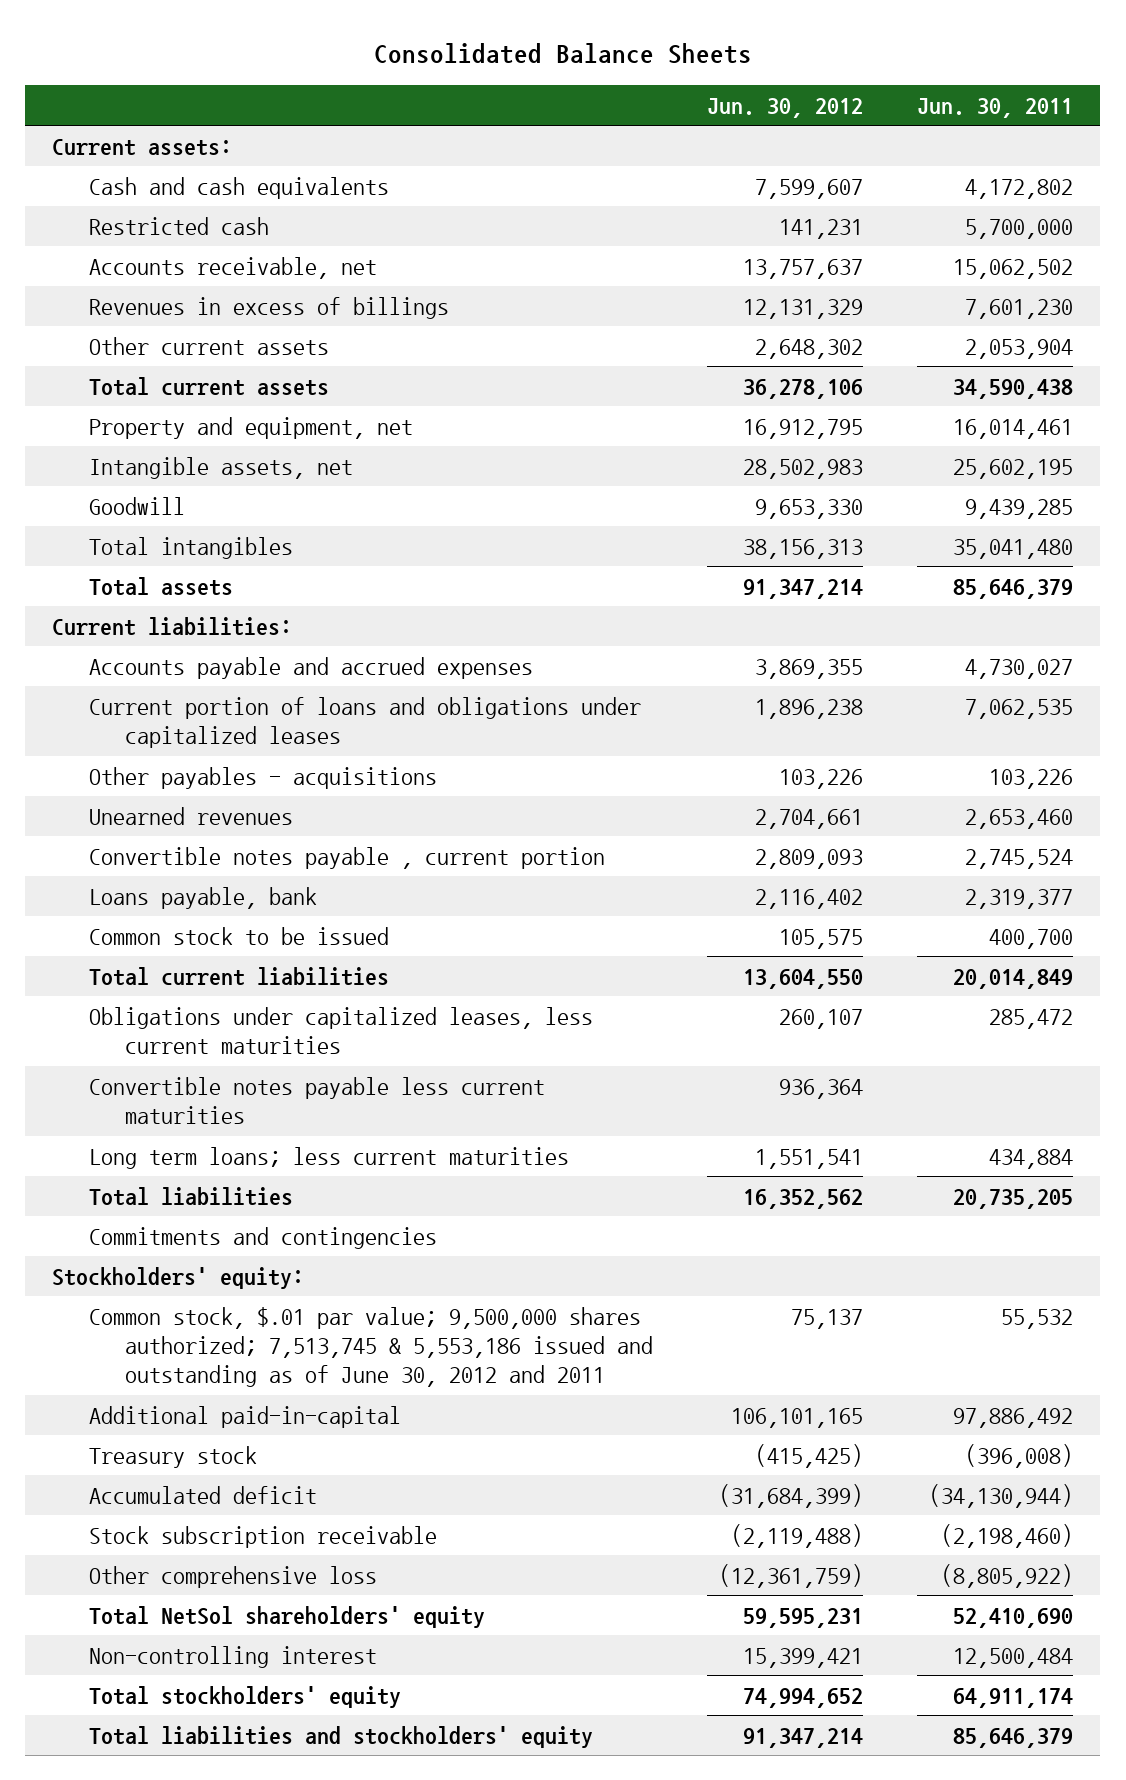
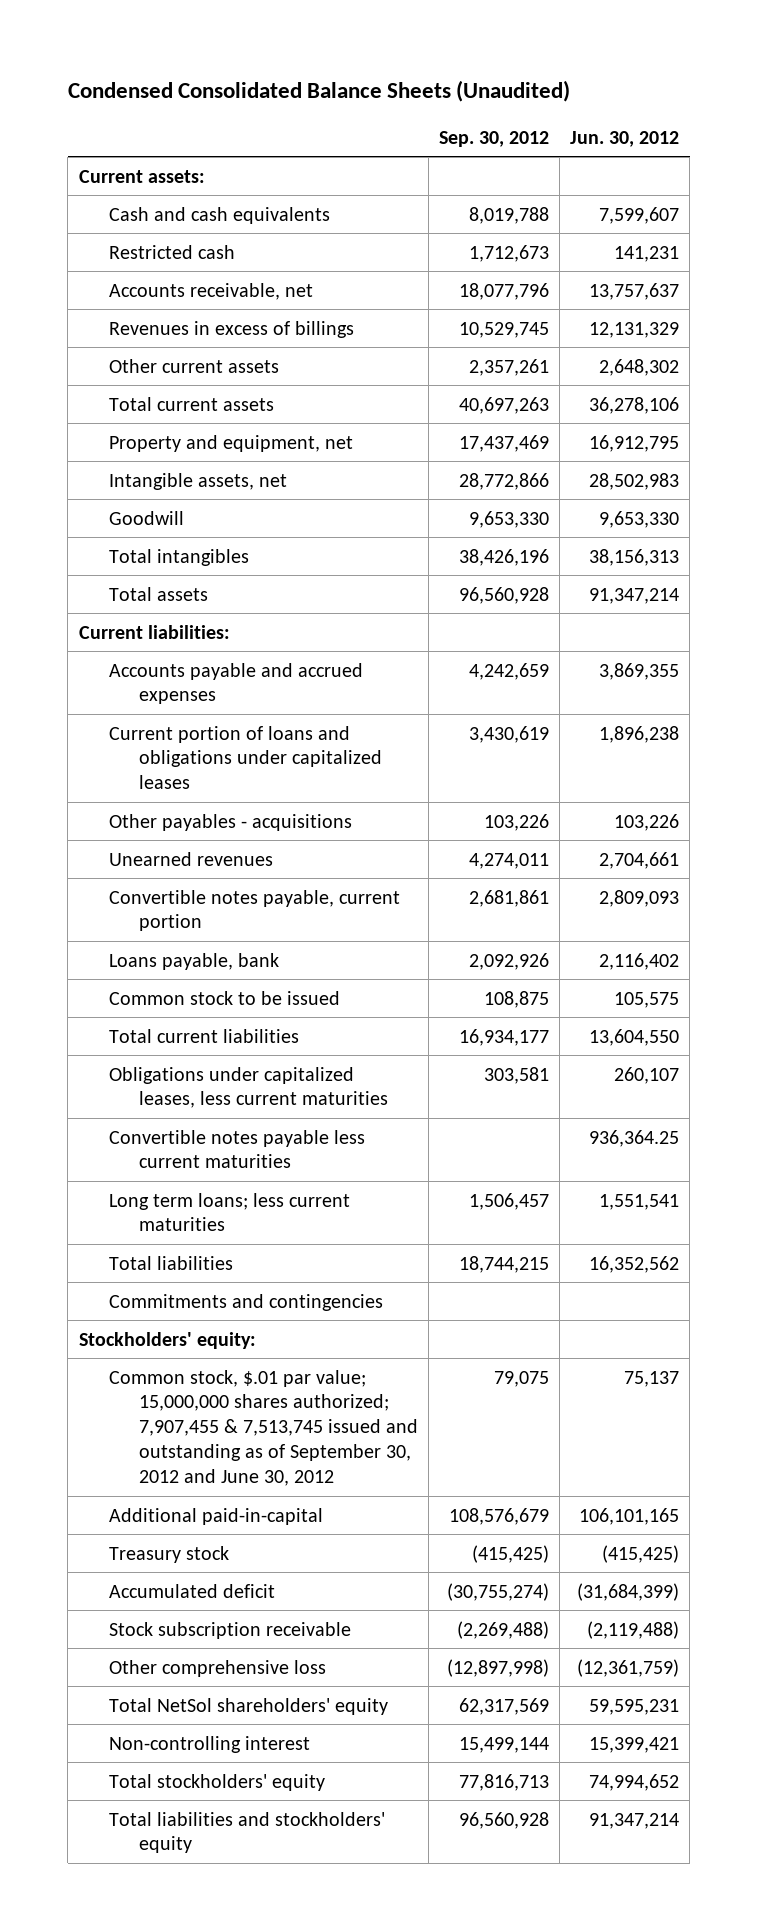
[373,42,752,64] Consolidated Balance Sheets -> [67,80,570,103] Condensed Consolidated Balance Sheets (Unaudited)
[917,97,1074,118] Jun. 30, 2011 -> none
none -> [439,130,550,147] Sep. 30, 2012
[88,846,605,869] Convertible notes payable , current portion -> [108,889,400,932] Convertible notes payable, current portion
[778,1078,863,1099] 936,364 -> [589,1129,680,1147] 936,364.25
[88,1306,653,1388] Common stock, $.01 par value; 9,500,000 shares authorized; 7,513,745 & 5,553,186 issued and outstanding as of June 30, 2012 and 2011 -> [108,1369,419,1486] Common stock, $.01 par value; 15,000,000 shares authorized; 7,907,455 & 7,513,745 issued and outstanding as of September 30, 2012 and June 30, 2012

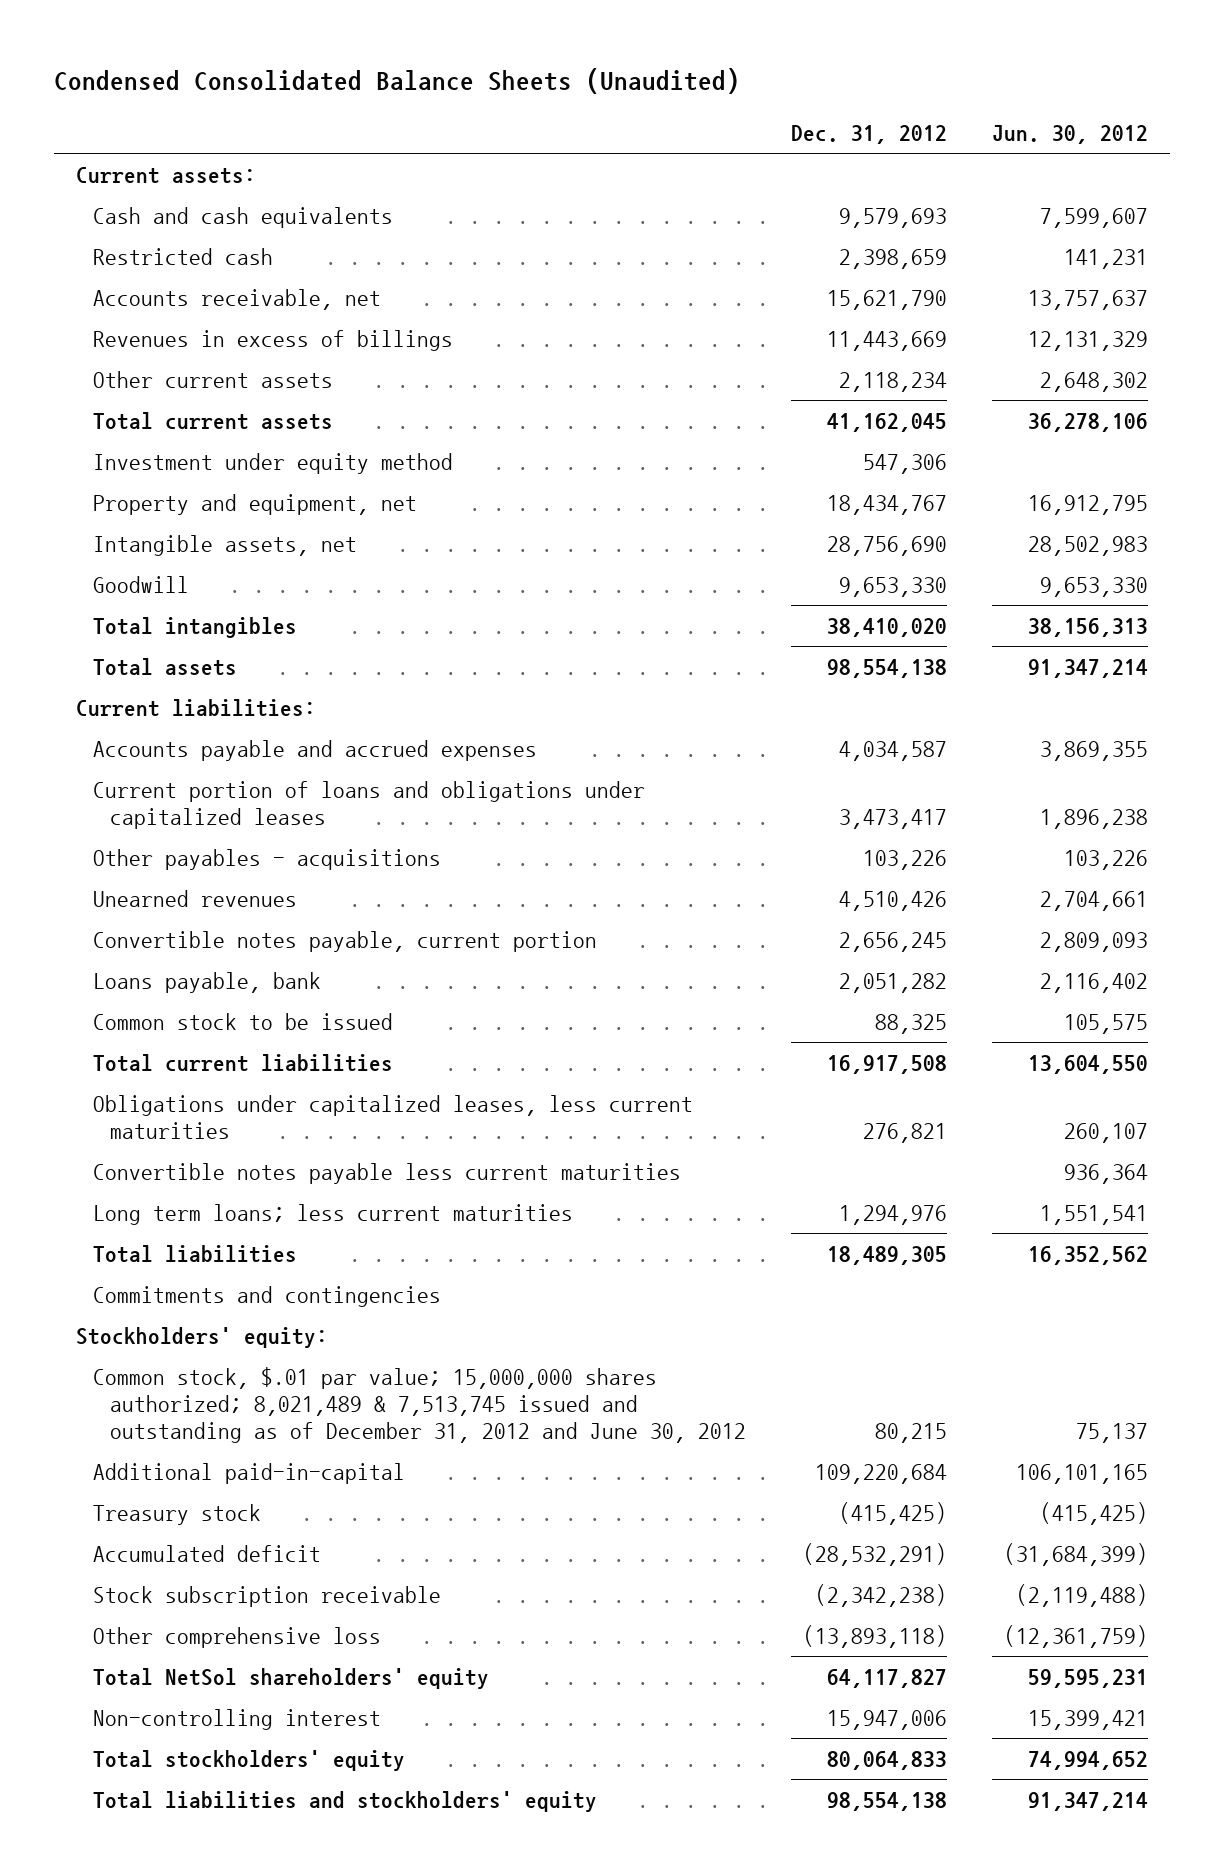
[439,130,550,147] Sep. 30, 2012 -> none
none -> [791,124,948,144] Dec. 31, 2012
none -> [93,452,454,474] Investment under equity method
[589,1129,680,1147] 936,364.25 -> [1063,1163,1148,1184] 936,364
[108,1369,419,1486] Common stock, $.01 par value; 15,000,000 shares authorized; 7,907,455 & 7,513,745 issued and outstanding as of September 30, 2012 and June 30, 2012 -> [93,1366,747,1444] Common stock, $.01 par value; 15,000,000 shares authorized; 8,021,489 & 7,513,745 issued and outstanding as of December 31, 2012 and June 30, 2012

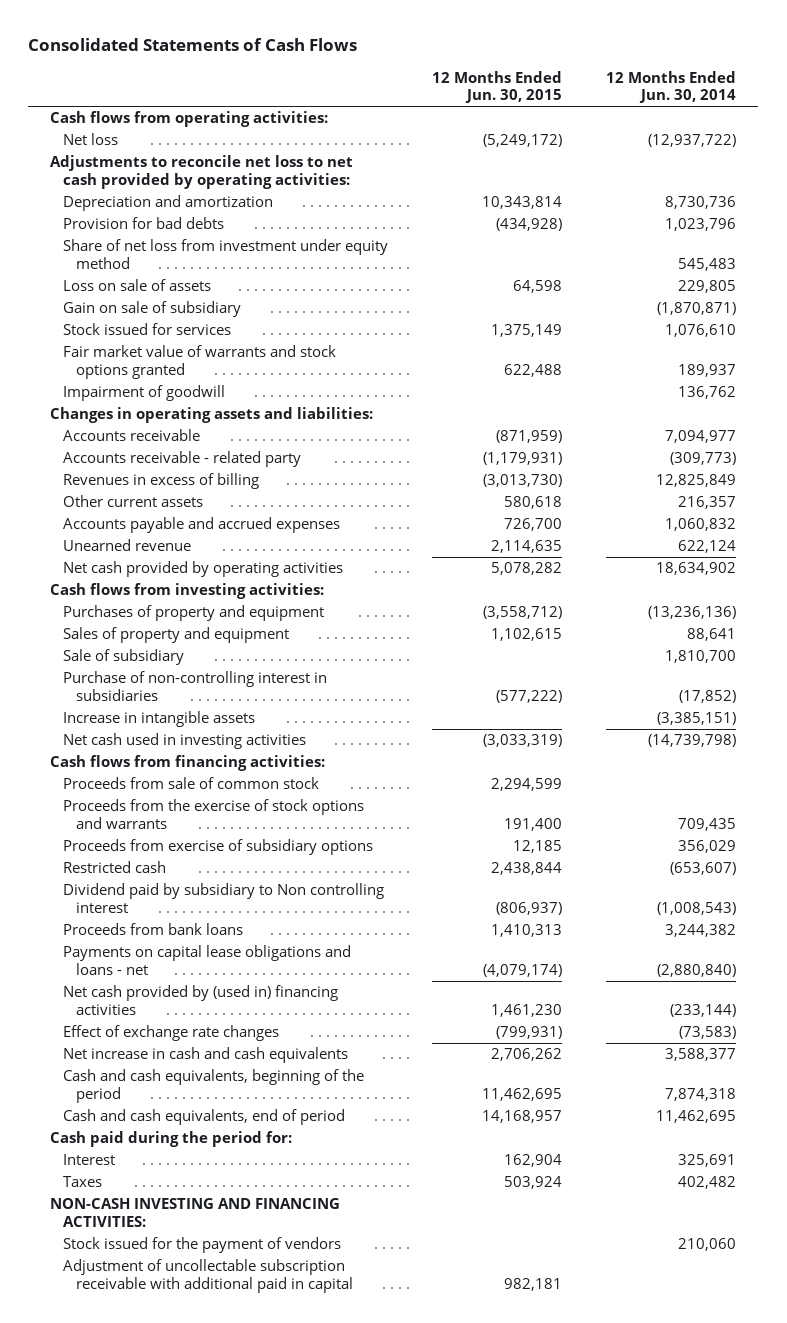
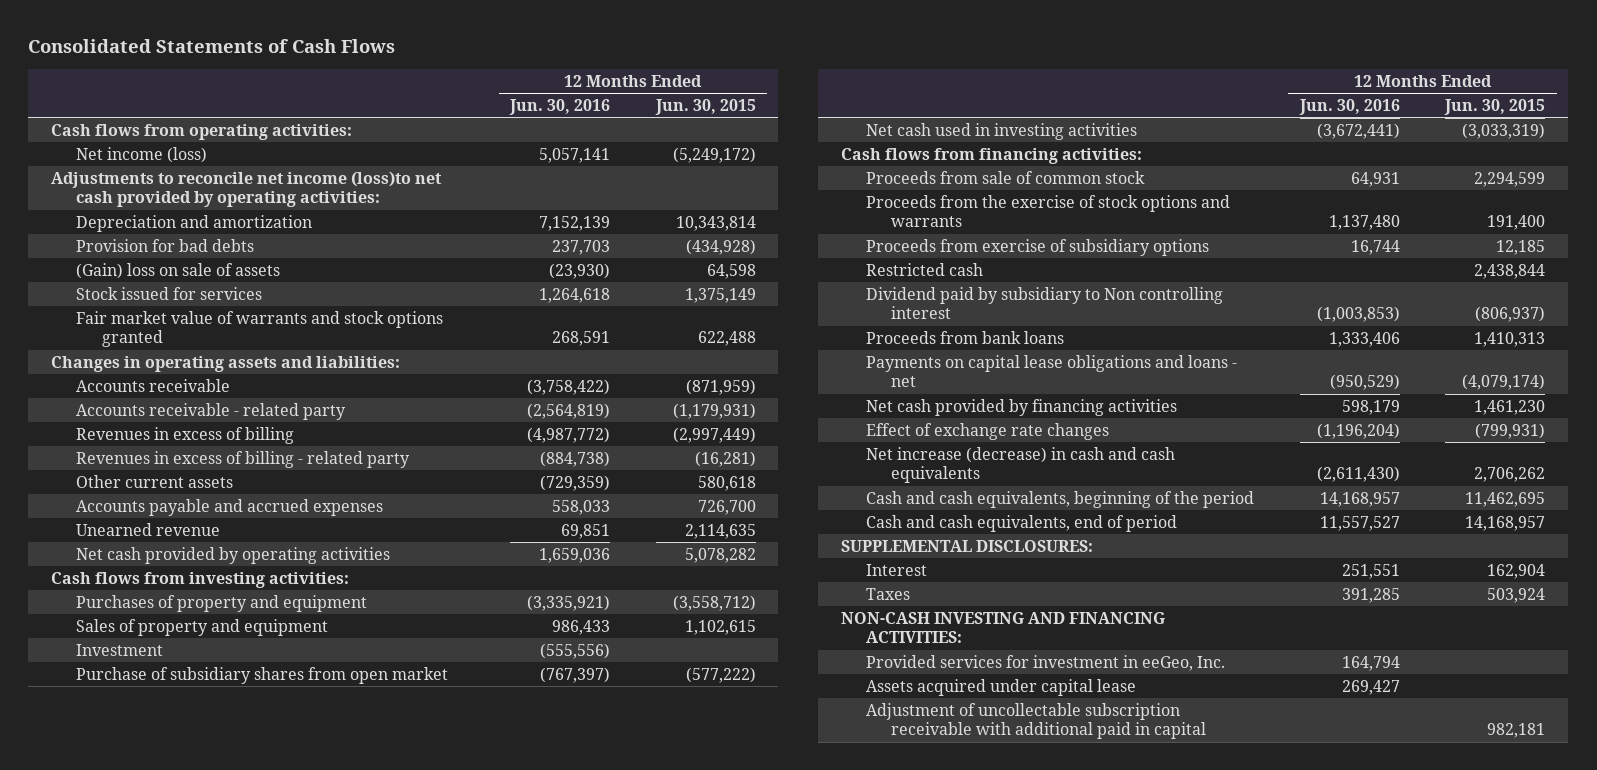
[606,70,737,104] 12 Months Ended Jun. 30, 2014 -> none
none -> [508,98,610,115] Jun. 30, 2016
[63,133,119,146] Net loss -> [76,146,208,163] Net income (loss)
[50,155,354,190] Adjustments to reconcile net loss to net cash provided by operating activities: -> [51,170,443,208] Adjustments to reconcile net income (loss)to net cash provided by operating activities:
[63,239,389,270] Share of net loss from investment under equity method -> none
[63,301,242,318] Gain on sale of subsidiary -> none
[63,279,212,292] Loss on sale of assets -> [76,262,281,279] (Gain) loss on sale of assets
[63,385,226,402] Impairment of goodwill -> none
[483,474,563,488] (3,013,730) -> [672,426,756,443] (2,997,449)
none -> [76,450,411,468] Revenues in excess of billing - related party
[63,649,185,666] Sale of subsidiary -> none
[63,711,256,728] Increase in intangible assets -> none
none -> [76,643,164,656] Investment
[63,671,328,702] Purchase of non-controlling interest in subsidiaries -> [76,666,449,684] Purchase of subsidiary shares from open market
[63,985,339,1016] Net cash provided by (used in) financing activities -> [866,398,1178,416] Net cash provided by financing activities
[63,1047,349,1064] Net increase in cash and cash equivalents -> [866,446,1176,484] Net increase (decrease) in cash and cash equivalents
[50,1131,293,1148] Cash paid during the period for: -> none
none -> [841,539,1094,552] SUPPLEMENTAL DISCLOSURES:
[63,1237,342,1254] Stock issued for the payment of vendors -> none
none -> [866,654,1226,671] Provided services for investment in eeGeo, Inc.
none -> [866,678,1137,696] Assets acquired under capital lease

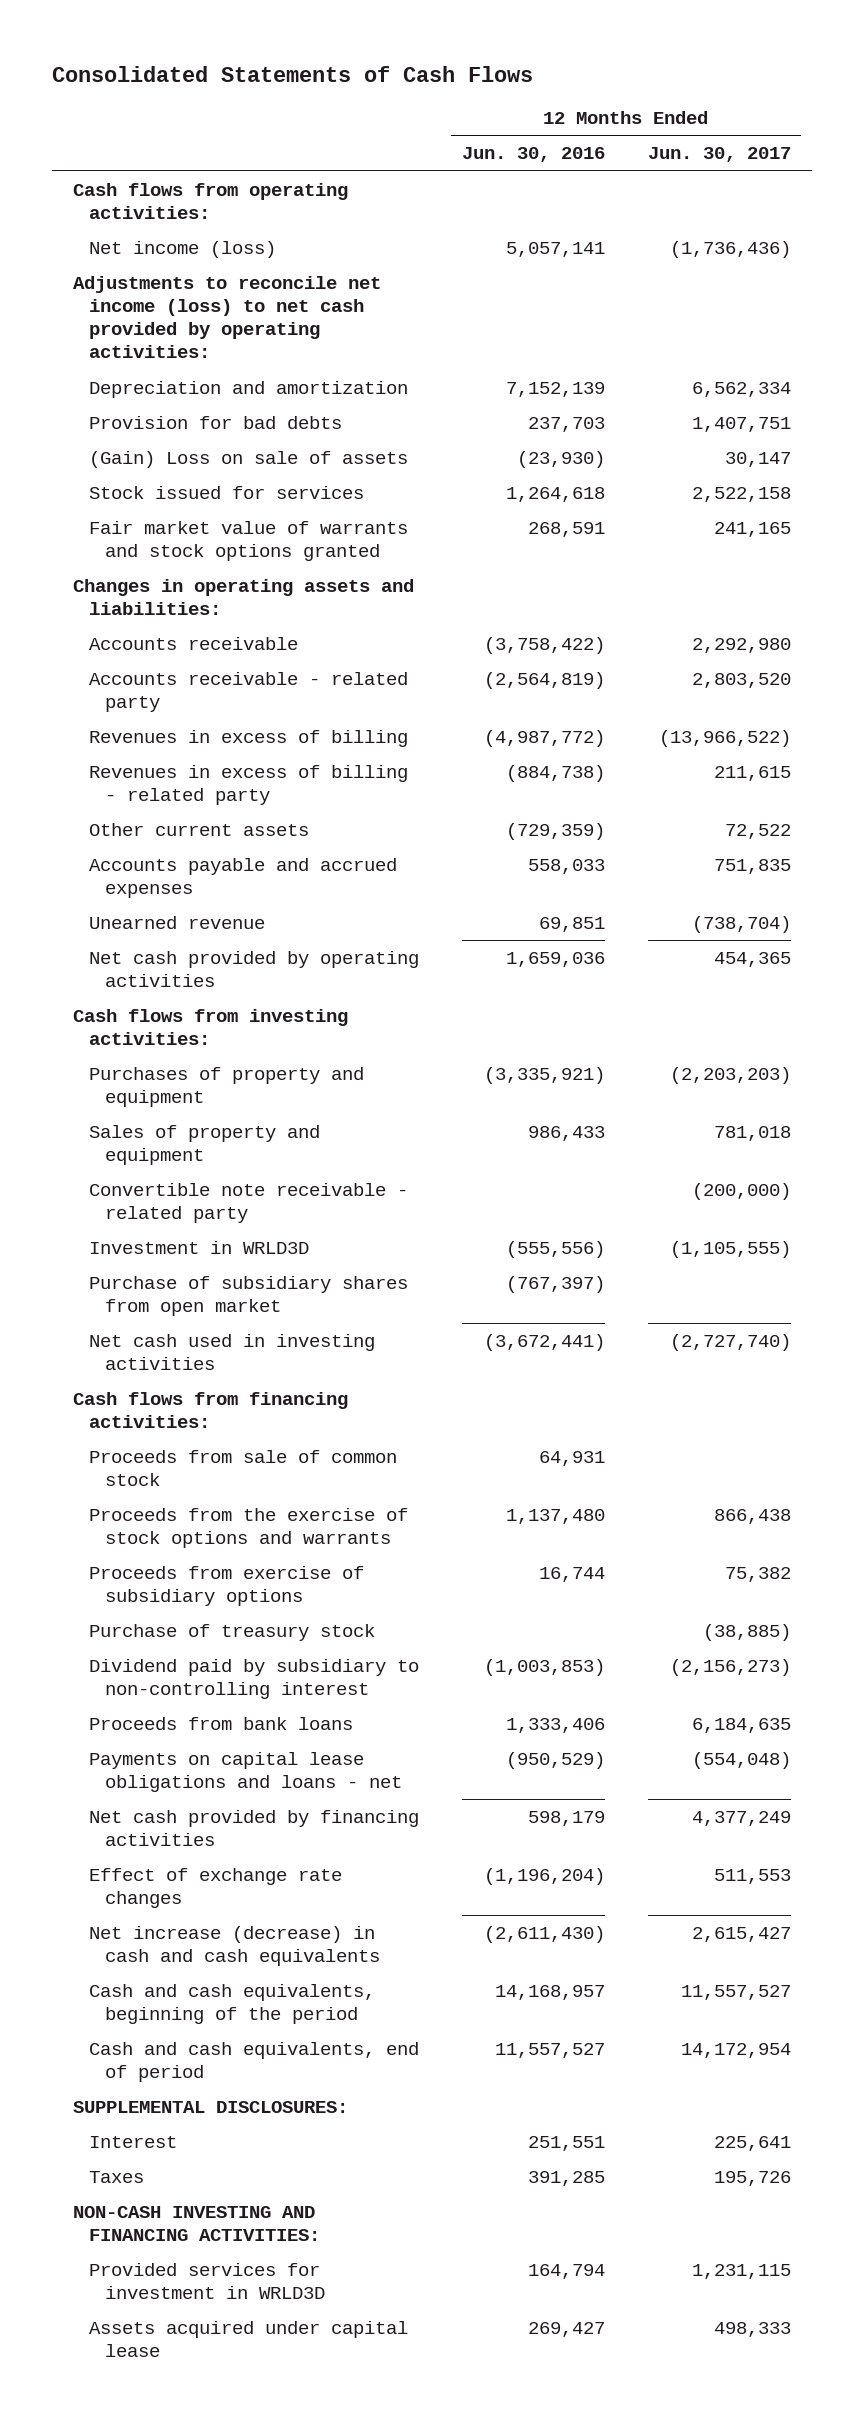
[654,98,756,115] Jun. 30, 2015 -> none
none -> [647,147,791,163] Jun. 30, 2017
[51,170,443,208] Adjustments to reconcile net income (loss)to net cash provided by operating activities: -> [73,275,382,359] Adjustments to reconcile net income (loss) to net cash provided by operating activities:
[76,262,281,279] (Gain) loss on sale of assets -> [88,450,408,468] (Gain) Loss on sale of assets
none -> [88,1182,408,1224] Convertible note receivable - related party
[76,643,164,656] Investment -> [88,1240,309,1254] Investment in WRLD3D
[866,262,984,276] Restricted cash -> none
none -> [88,1623,375,1641] Purchase of treasury stock
[866,286,1224,320] Dividend paid by subsidiary to Non controlling interest -> [88,1658,419,1700] Dividend paid by subsidiary to non-controlling interest
[866,654,1226,671] Provided services for investment in eeGeo, Inc. -> [88,2262,325,2300] Provided services for investment in WRLD3D
[866,702,1207,740] Adjustment of uncollectable subscription receivable with additional paid in capital -> none

